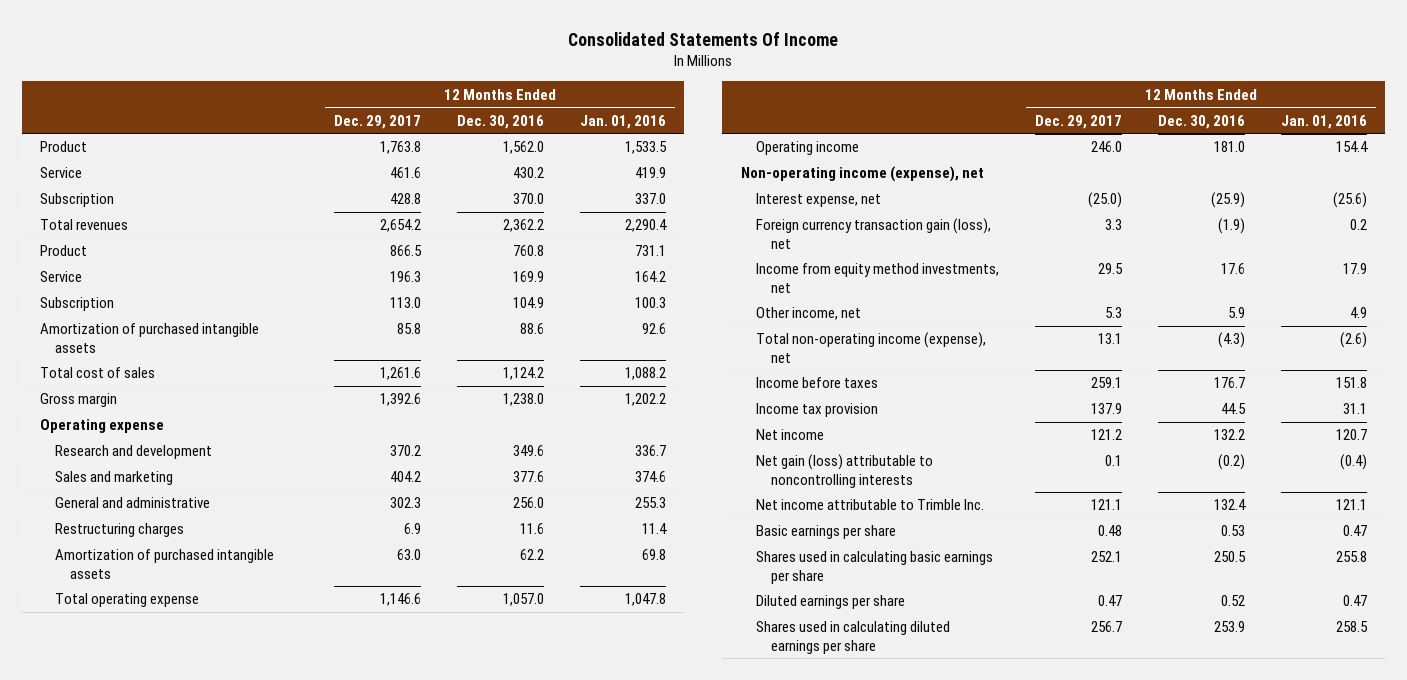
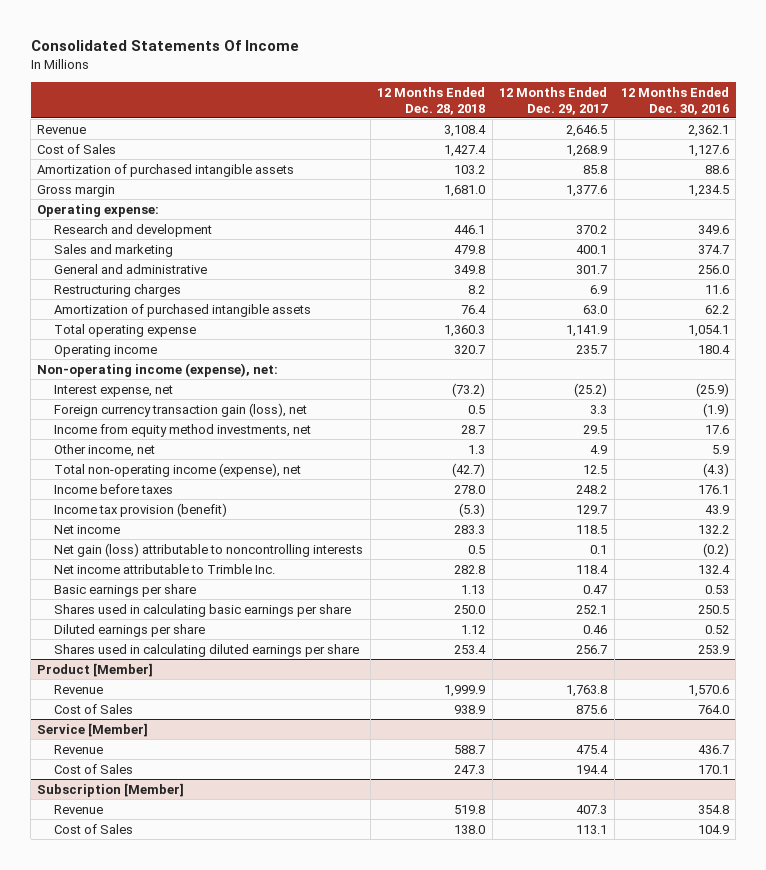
[580,114,667,129] Jan. 01, 2016 -> none
none -> [377,86,486,115] 12 Months Ended Dec. 28, 2018
[40,141,88,153] Product -> none
[40,167,83,179] Service -> none
[40,193,115,208] Subscription -> none
[40,219,129,231] Total revenues -> none
[40,245,88,257] Product -> none
[40,271,83,283] Service -> none
[40,297,115,312] Subscription -> none
none -> [37,124,87,134] Revenue
none -> [37,143,117,154] Cost of Sales
[40,367,156,379] Total cost of sales -> none
[380,393,422,407] 1,392.6 -> [566,184,608,197] 1,377.6
[503,393,545,407] 1,238.0 -> [688,184,730,197] 1,234.5
[40,419,165,434] Operating expense -> [37,203,160,217] Operating expense:
[390,471,422,483] 404.2 -> [576,244,608,254] 400.1
[513,471,545,483] 377.6 -> [698,244,730,254] 374.7
[390,497,422,509] 302.3 -> [576,264,608,274] 301.7
[380,593,422,607] 1,146.6 -> [566,324,608,337] 1,141.9
[503,593,545,607] 1,057.0 -> [688,324,730,337] 1,054.1
[1090,141,1122,153] 246.0 -> [576,344,608,354] 235.7
[1213,141,1245,153] 181.0 -> [698,344,731,354] 180.4
[740,166,984,183] Non-operating income (expense), net -> [37,362,279,377] Non-operating income (expense), net:
[1087,192,1122,209] (25.0) -> [574,382,608,397] (25.2)
[1104,307,1122,319] 5.3 -> [590,444,608,454] 4.9
[1097,333,1122,345] 13.1 -> [583,464,608,474] 12.5
[1090,377,1122,389] 259.1 -> [576,484,608,494] 248.2
[1213,377,1245,389] 176.7 -> [698,484,730,494] 176.1
[755,403,878,418] Income tax provision -> [54,502,228,517] Income tax provision (benefit)
[1090,403,1122,415] 137.9 -> [576,504,608,514] 129.7
[1220,403,1246,415] 44.5 -> [705,504,730,514] 43.9
[1090,429,1122,441] 121.2 -> [576,524,608,534] 118.5
[1090,499,1122,511] 121.1 -> [576,564,609,574] 118.4
[1097,525,1122,537] 0.48 -> [583,584,608,594] 0.47
[1097,595,1122,607] 0.47 -> [583,624,608,634] 0.46
none -> [37,662,154,677] Product [Member]
none -> [54,684,104,694] Revenue
none -> [54,703,134,714] Cost of Sales
none -> [37,722,149,737] Service [Member]
none -> [54,744,104,754] Revenue
none -> [54,763,134,774] Cost of Sales
none -> [37,782,185,797] Subscription [Member]
none -> [54,804,104,814] Revenue
none -> [54,823,134,834] Cost of Sales

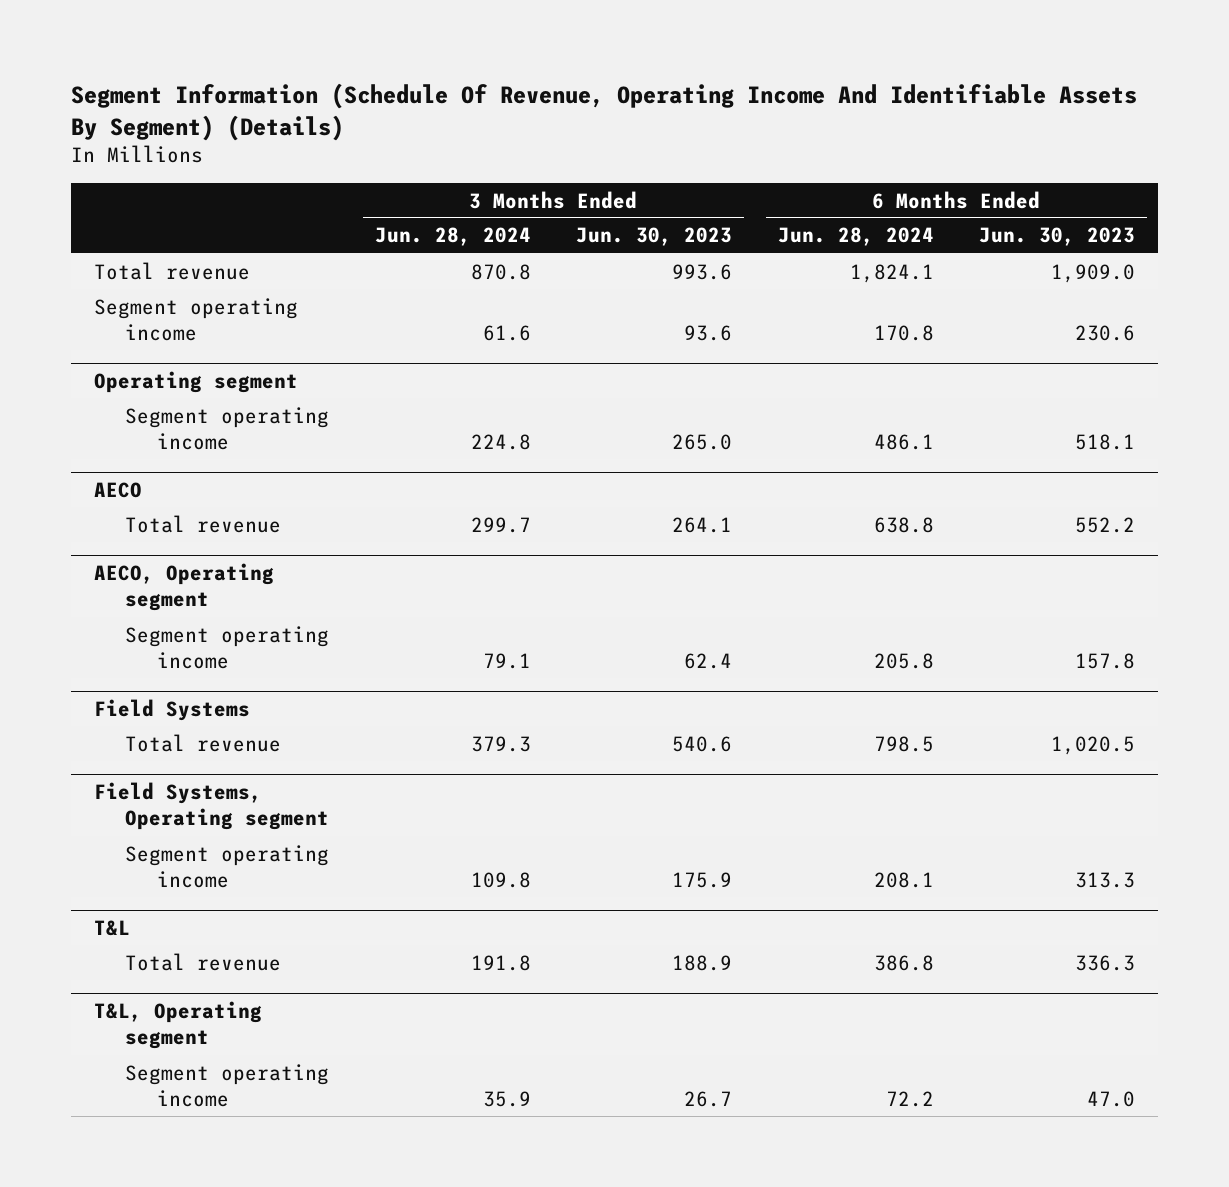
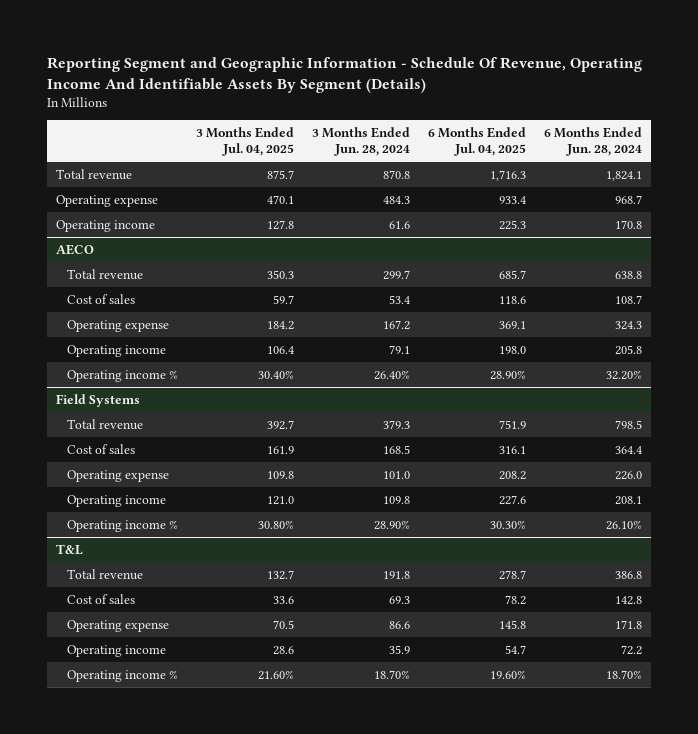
[70,82,1137,141] Segment Information (Schedule Of Revenue, Operating Income And Identifiable Assets By Segment) (Details) -> [46,56,642,93] Reporting Segment and Geographic Information - Schedule Of Revenue, Operating Income And Identifiable Assets By Segment (Details)
[576,227,733,247] Jun. 30, 2023 -> none
[979,227,1136,247] Jun. 30, 2023 -> none
none -> [195,127,294,157] 3 Months Ended Jul. 04, 2025
none -> [427,127,526,157] 6 Months Ended Jul. 04, 2025
[93,370,298,393] Operating segment -> none
[125,406,330,451] Segment operating income -> none
none -> [55,195,158,208] Operating expense
[93,297,298,342] Segment operating income -> [55,220,155,233] Operating income
[93,562,274,612] AECO, Operating segment -> none
none -> [66,294,135,305] Cost of sales
none -> [66,320,169,333] Operating expense
[125,625,330,670] Segment operating income -> [66,345,166,358] Operating income
none -> [66,370,178,383] Operating income %
[93,781,330,831] Field Systems, Operating segment -> none
none -> [66,444,135,455] Cost of sales
none -> [66,470,169,483] Operating expense
[125,844,330,889] Segment operating income -> [66,495,166,508] Operating income
none -> [66,520,178,533] Operating income %
[93,1000,262,1050] T&L, Operating segment -> none
none -> [66,594,135,605] Cost of sales
none -> [66,620,169,633] Operating expense
[125,1063,330,1108] Segment operating income -> [66,645,166,658] Operating income
none -> [66,670,178,683] Operating income %

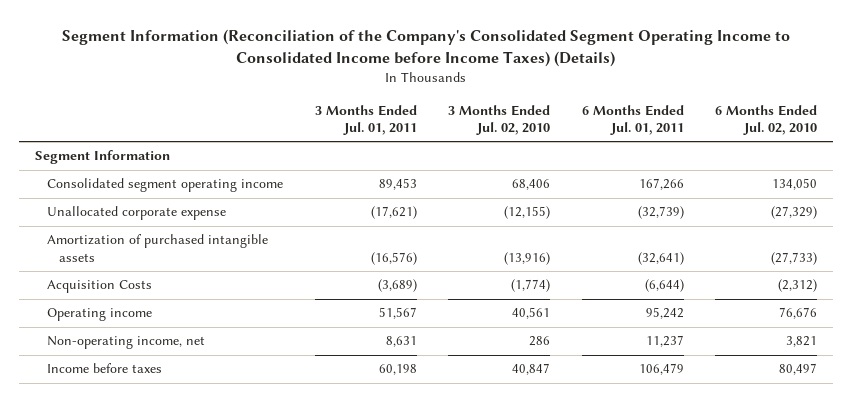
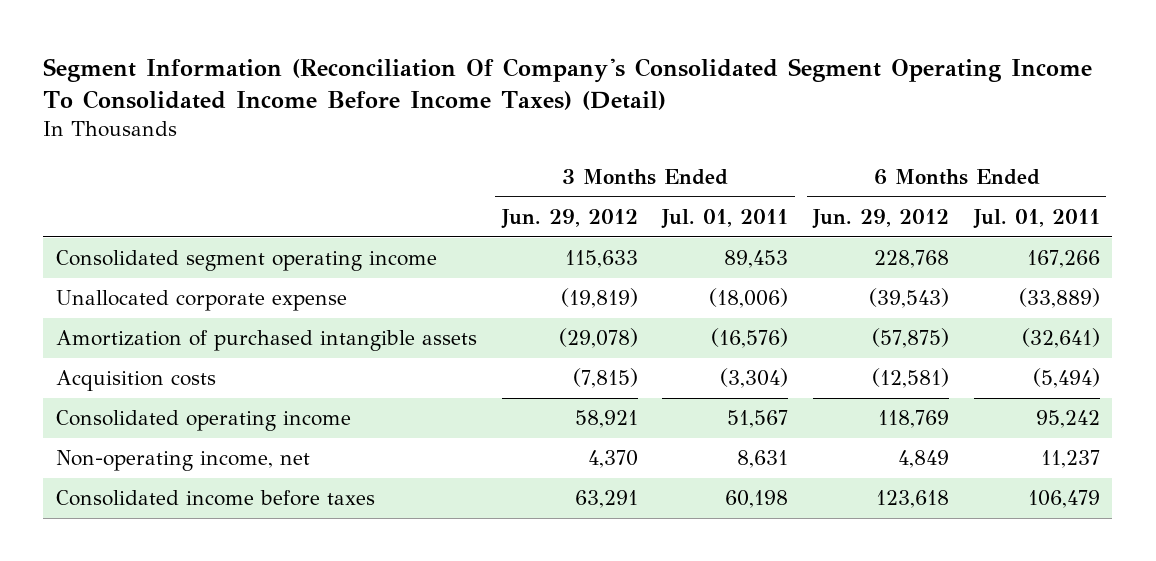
[62,29,791,67] Segment Information (Reconciliation of the Company's Consolidated Segment Operating Income to Consolidated Income before Income Taxes) (Details) -> [43,57,1093,111] Segment Information (Reconciliation Of Company's Consolidated Segment Operating Income To Consolidated Income Before Income Taxes) (Detail)
[448,104,551,135] 3 Months Ended Jul. 02, 2010 -> none
[715,104,818,135] 6 Months Ended Jul. 02, 2010 -> none
none -> [500,208,638,229] Jun. 29, 2012
none -> [812,208,950,229] Jun. 29, 2012
[34,150,170,165] Segment Information -> none
[370,206,417,220] (17,621) -> [709,288,789,309] (18,006)
[637,206,684,220] (32,739) -> [1019,288,1101,309] (33,889)
[46,280,152,294] Acquisition Costs -> [55,370,216,392] Acquisition costs
[377,279,417,293] (3,689) -> [720,368,789,389] (3,304)
[644,279,684,293] (6,644) -> [1033,368,1101,389] (5,494)
[46,308,152,322] Operating income -> [55,410,351,432] Consolidated operating income
[46,363,162,374] Income before taxes -> [55,490,375,507] Consolidated income before taxes

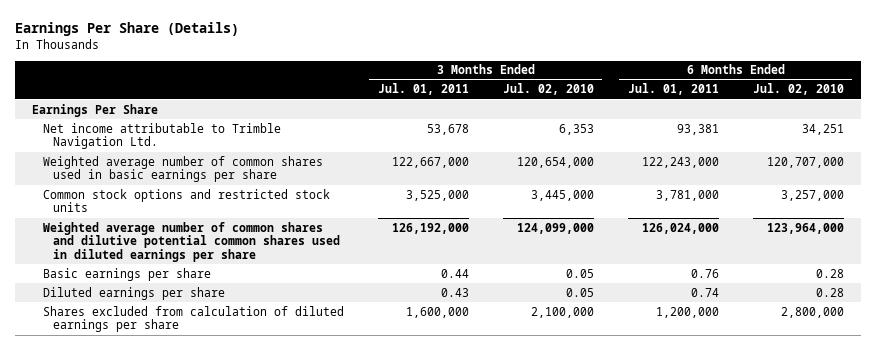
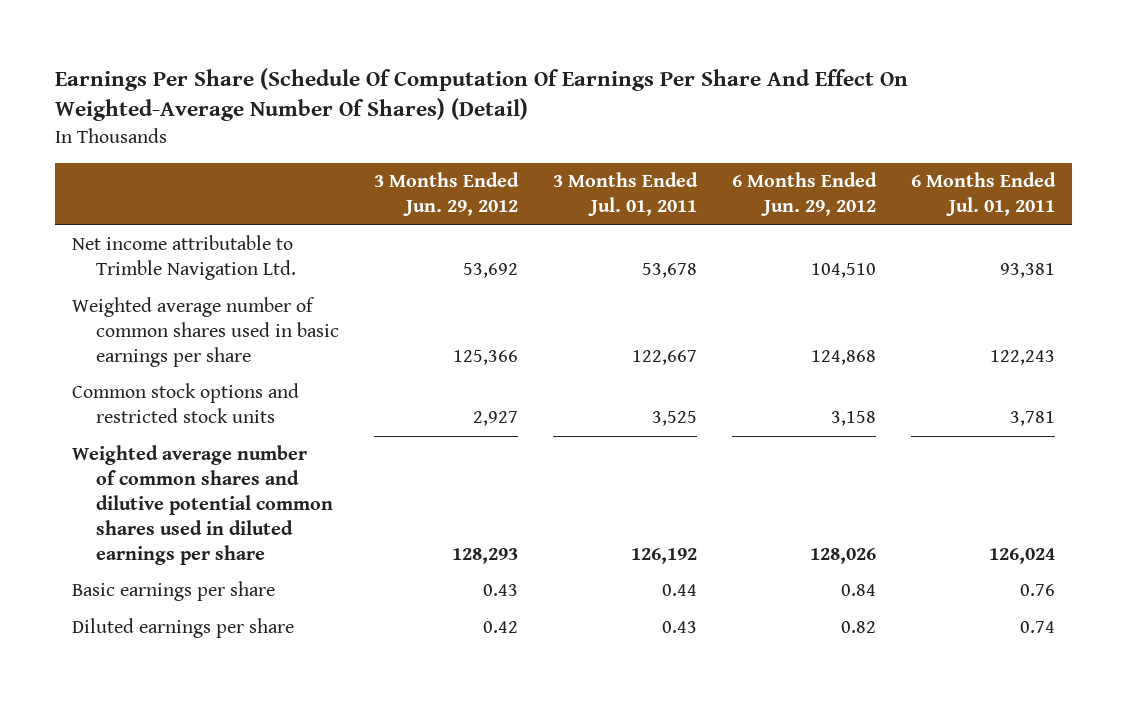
[15,22,240,37] Earnings Per Share (Details) -> [54,67,908,122] Earnings Per Share (Schedule Of Computation Of Earnings Per Share And Effect On Weighted-Average Number Of Shares) (Detail)
[502,83,594,96] Jul. 02, 2010 -> none
[752,83,844,96] Jul. 02, 2010 -> none
none -> [373,172,519,217] 3 Months Ended Jun. 29, 2012
none -> [731,172,877,217] 6 Months Ended Jun. 29, 2012
[32,103,159,117] Earnings Per Share -> none
[391,156,469,168] 122,667,000 -> [631,350,697,366] 122,667
[641,156,719,168] 122,243,000 -> [989,350,1055,366] 122,243
[405,189,469,201] 3,525,000 -> [651,411,697,427] 3,525
[655,189,719,201] 3,781,000 -> [1009,411,1055,427] 3,781
[391,222,469,234] 126,192,000 -> [630,548,697,565] 126,192
[641,222,719,234] 126,024,000 -> [988,548,1055,565] 126,024
[42,305,344,333] Shares excluded from calculation of diluted earnings per share -> none

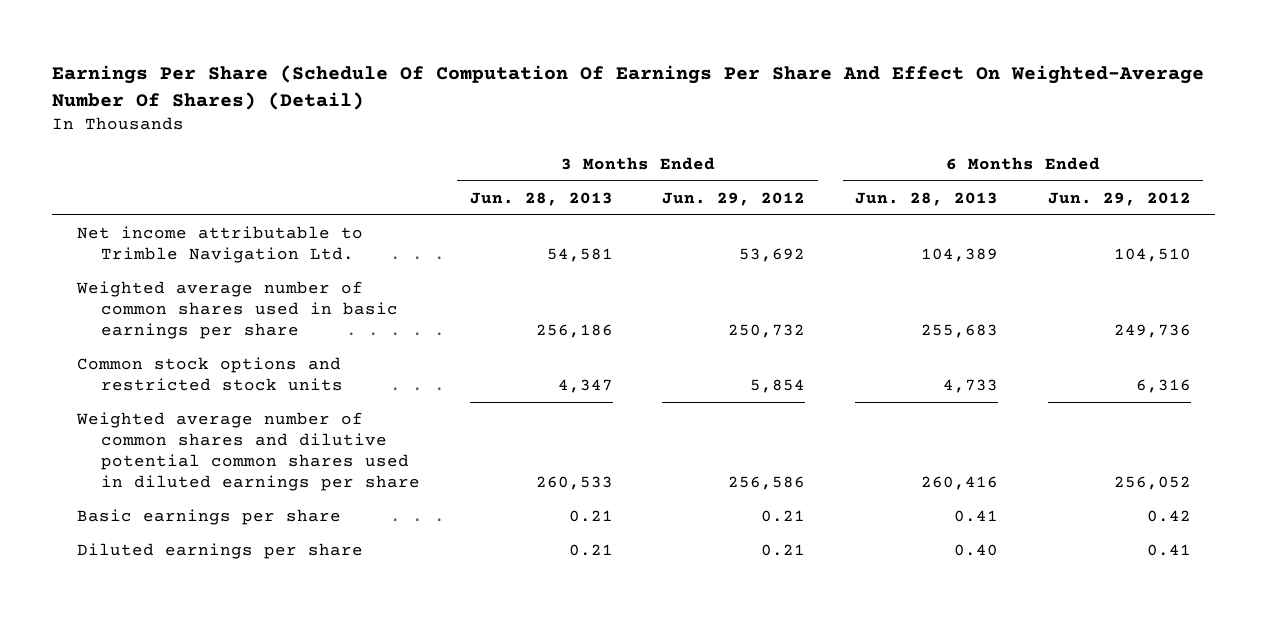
[552,172,698,217] 3 Months Ended Jul. 01, 2011 -> none
[910,172,1056,217] 6 Months Ended Jul. 01, 2011 -> none
none -> [469,191,613,206] Jun. 28, 2013
none -> [854,191,998,206] Jun. 28, 2013
[452,350,518,366] 125,366 -> [728,324,806,339] 250,732
[810,350,876,366] 124,868 -> [1113,324,1191,339] 249,736
[472,411,518,427] 2,927 -> [750,379,806,394] 5,854
[830,411,876,427] 3,158 -> [1135,379,1191,394] 6,316
[451,548,518,565] 128,293 -> [728,475,806,490] 256,586
[809,548,876,565] 128,026 -> [1113,475,1191,490] 256,052
[482,584,518,597] 0.43 -> [761,510,806,523] 0.21
[840,584,876,597] 0.84 -> [1146,510,1191,523] 0.42
[482,621,518,634] 0.42 -> [761,544,806,557] 0.21
[840,621,876,634] 0.82 -> [1146,544,1191,557] 0.41

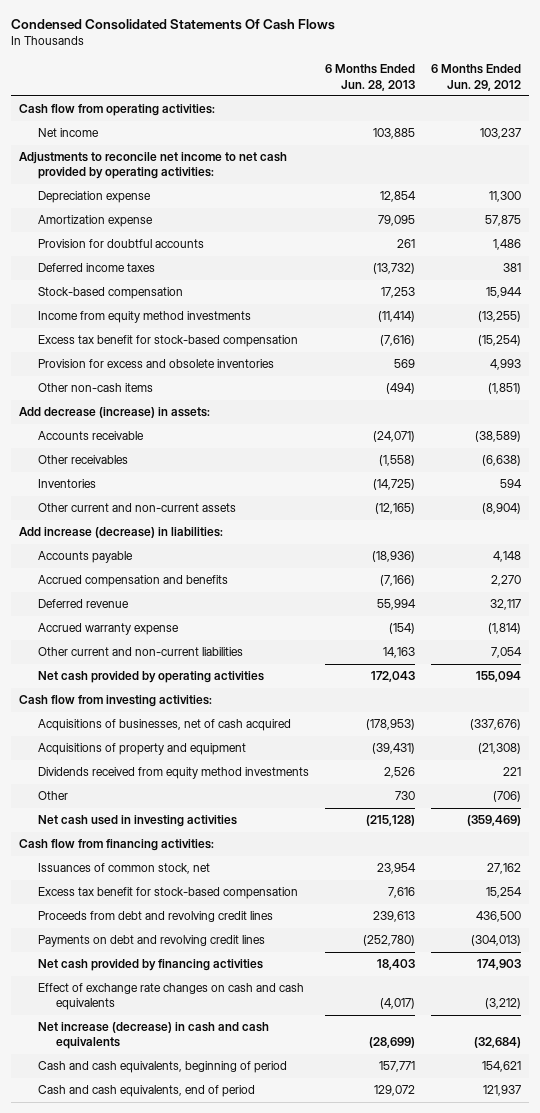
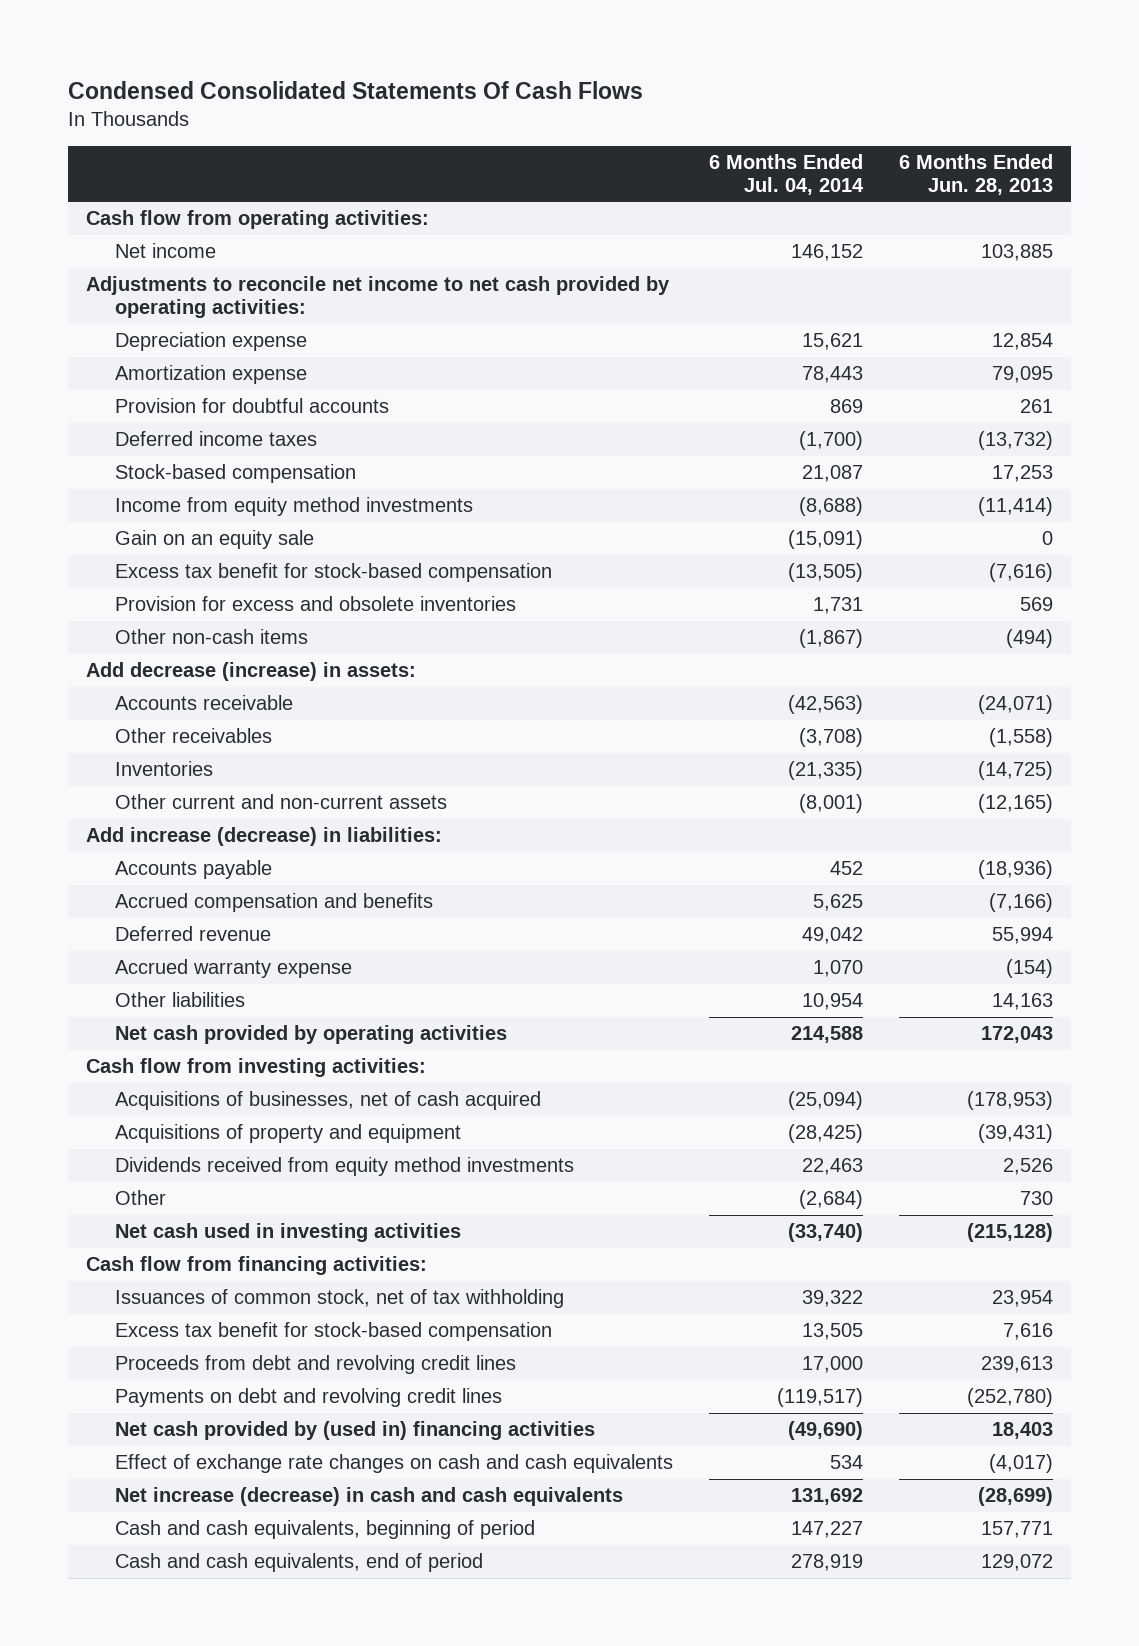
[430,64,521,91] 6 Months Ended Jun. 29, 2012 -> none
none -> [709,153,865,195] 6 Months Ended Jul. 04, 2014
none -> [115,530,315,550] Gain on an equity sale
[37,647,243,657] Other current and non-current liabilities -> [115,992,246,1008] Other liabilities
[37,863,210,875] Issuances of common stock, net -> [115,1289,565,1309] Issuances of common stock, net of tax withholding
[37,959,263,972] Net cash provided by financing activities -> [115,1421,596,1441] Net cash provided by (used in) financing activities

